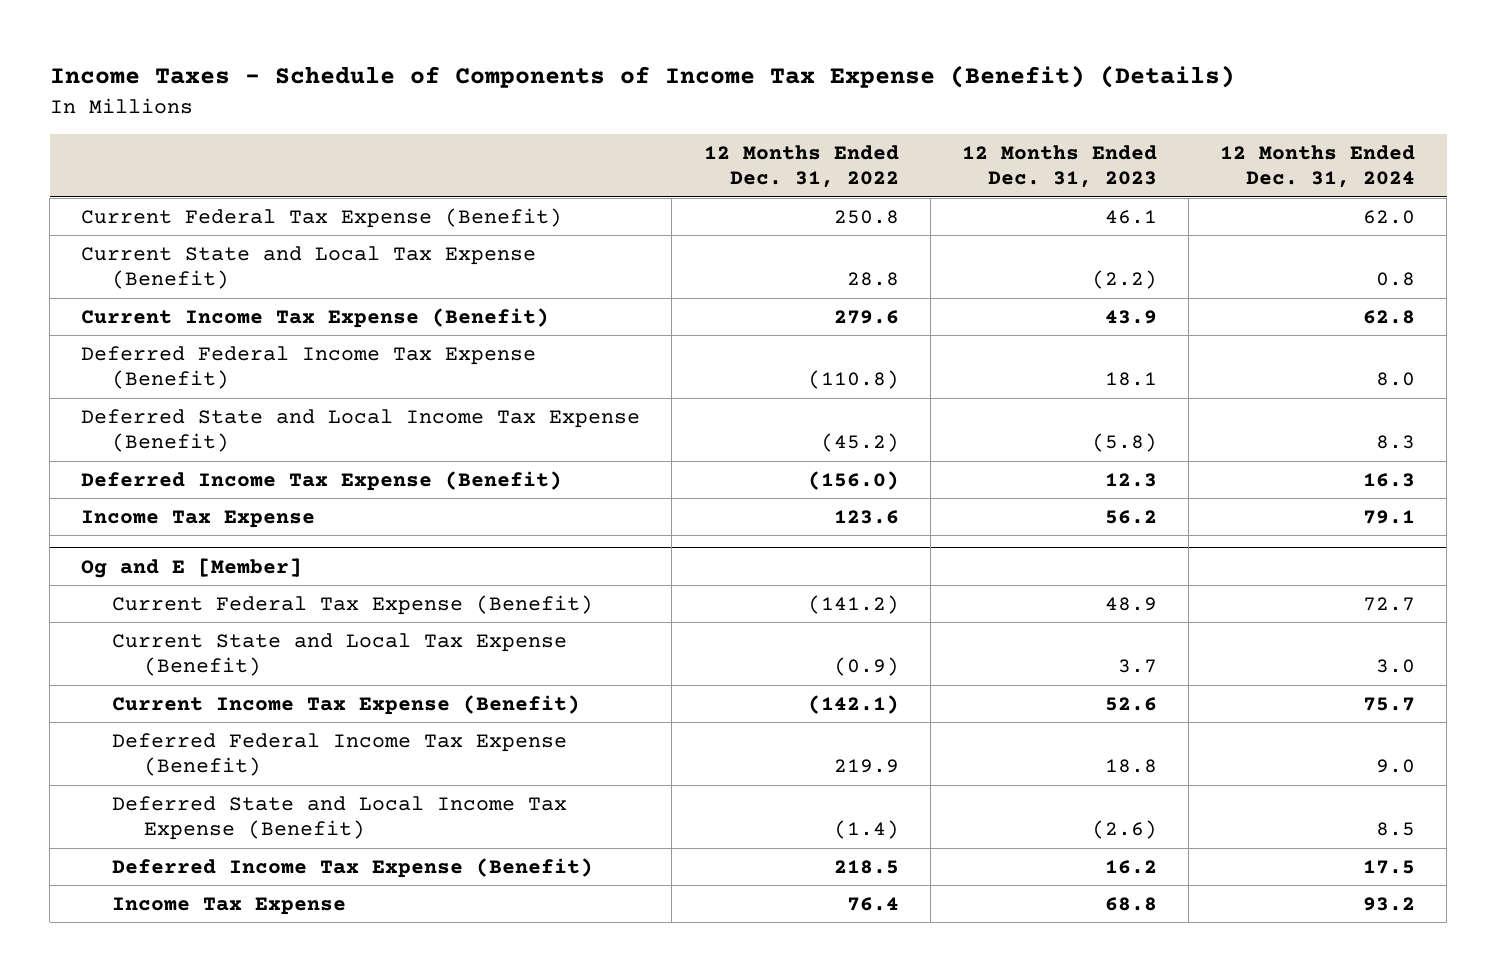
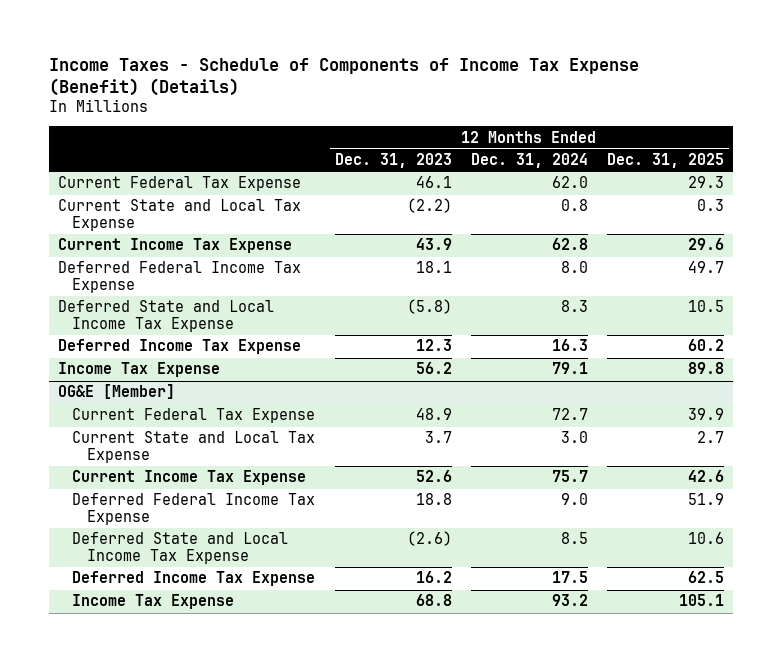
[703,145,899,189] 12 Months Ended Dec. 31, 2022 -> none
none -> [606,153,724,169] Dec. 31, 2025
[81,207,563,228] Current Federal Tax Expense (Benefit) -> [58,176,302,192] Current Federal Tax Expense
[81,245,537,290] Current State and Local Tax Expense (Benefit) -> [58,199,302,232] Current State and Local Tax Expense
[81,307,550,328] Current Income Tax Expense (Benefit) -> [58,238,293,254] Current Income Tax Expense
[81,345,537,390] Deferred Federal Income Tax Expense (Benefit) -> [58,261,302,294] Deferred Federal Income Tax Expense
[81,408,641,453] Deferred State and Local Income Tax Expense (Benefit) -> [58,300,275,333] Deferred State and Local Income Tax Expense
[81,470,563,491] Deferred Income Tax Expense (Benefit) -> [58,339,302,355] Deferred Income Tax Expense
[81,557,303,578] Og and E [Member] -> [58,384,176,400] OG&E [Member]
[112,594,594,615] Current Federal Tax Expense (Benefit) -> [72,408,316,424] Current Federal Tax Expense
[112,632,568,677] Current State and Local Tax Expense (Benefit) -> [72,431,316,464] Current State and Local Tax Expense
[112,694,581,715] Current Income Tax Expense (Benefit) -> [72,470,307,486] Current Income Tax Expense
[112,732,568,777] Deferred Federal Income Tax Expense (Benefit) -> [72,493,316,526] Deferred Federal Income Tax Expense
[112,795,568,841] Deferred State and Local Income Tax Expense (Benefit) -> [72,532,289,565] Deferred State and Local Income Tax Expense
[112,857,594,878] Deferred Income Tax Expense (Benefit) -> [72,571,316,587] Deferred Income Tax Expense

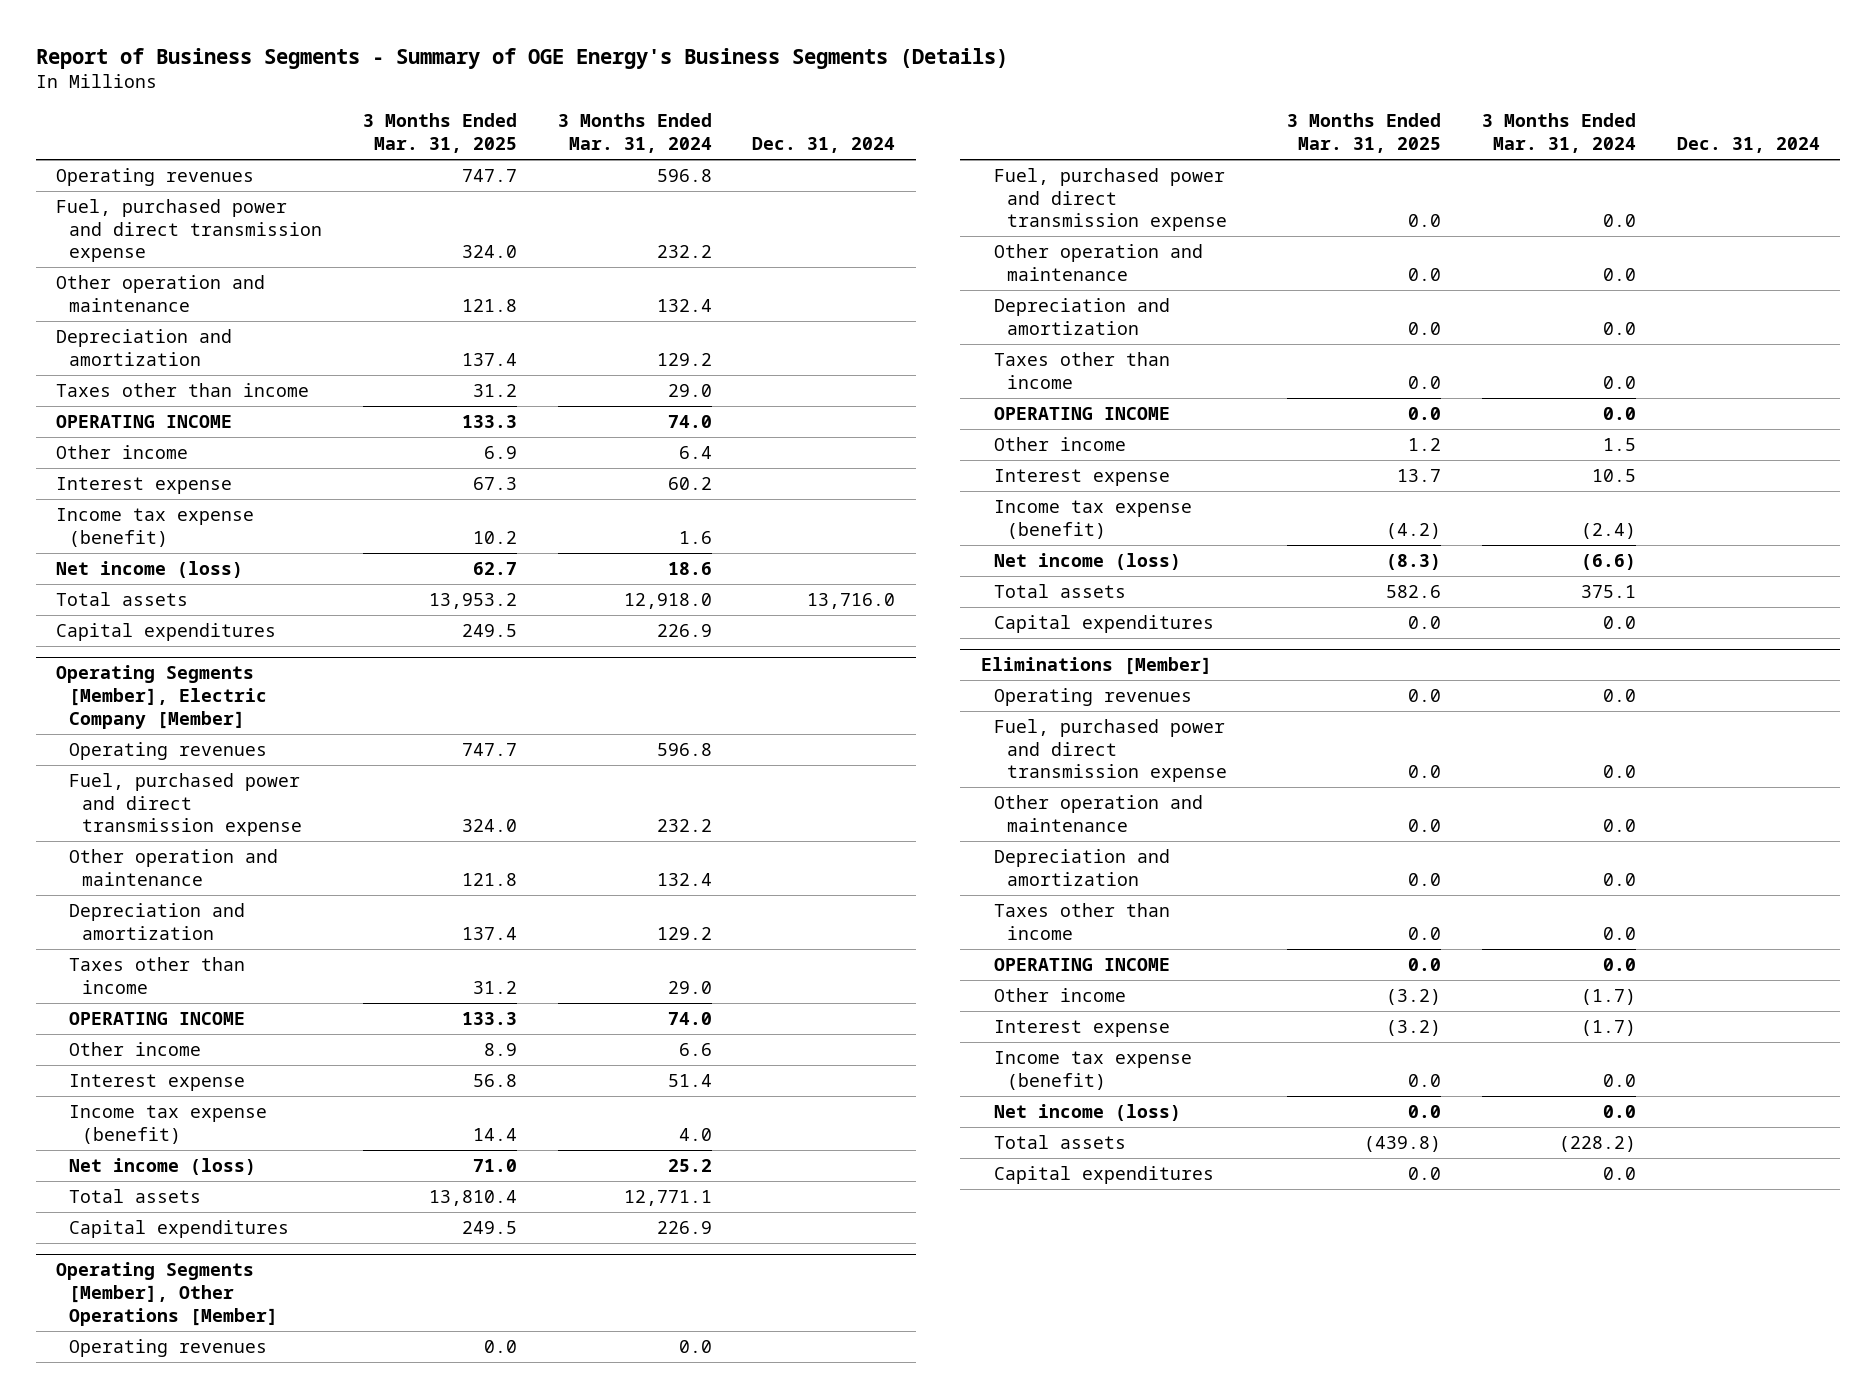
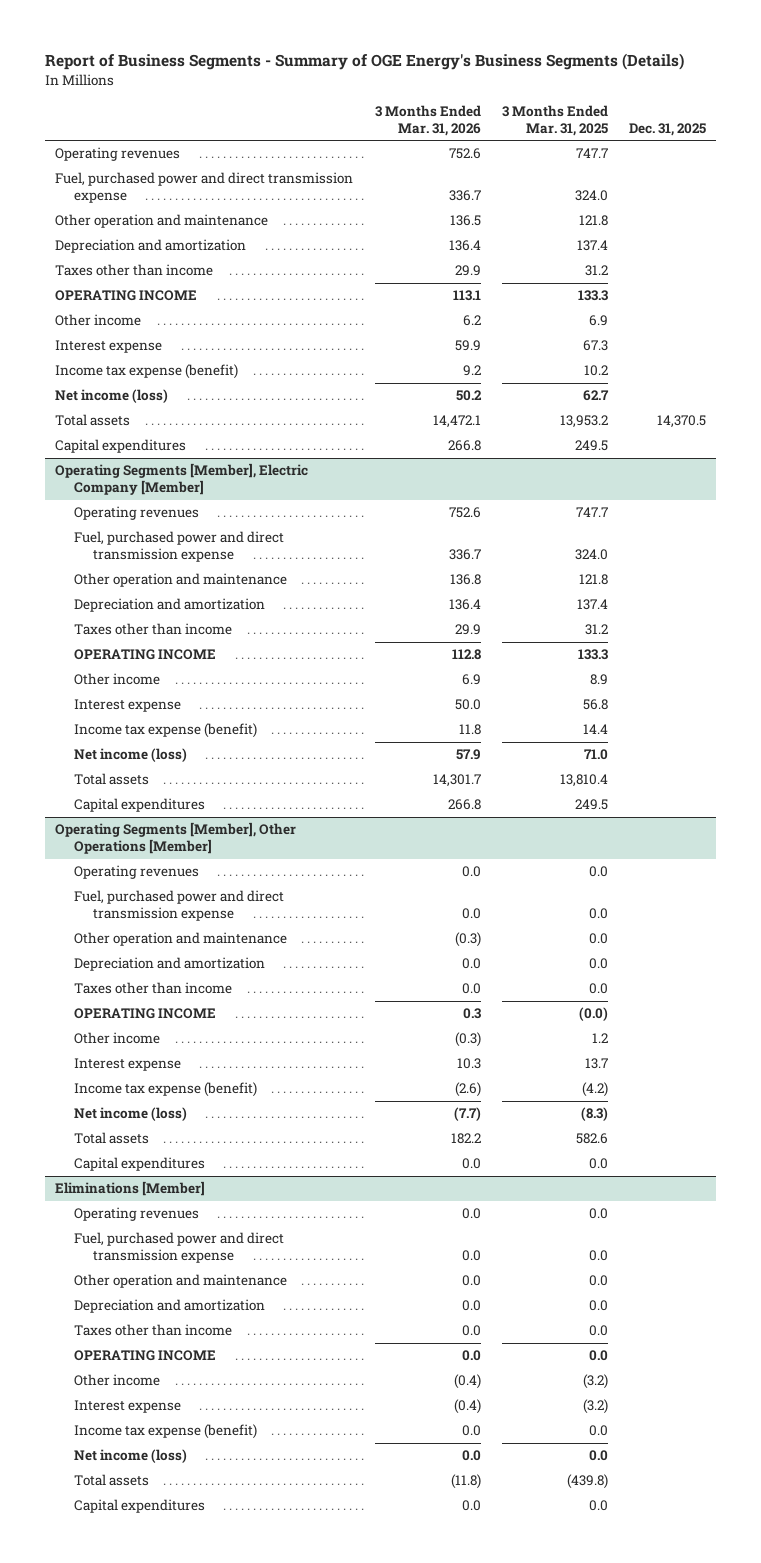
[557,113,712,154] 3 Months Ended Mar. 31, 2024 -> none
[752,137,896,154] Dec. 31, 2024 -> none
none -> [374,104,481,136] 3 Months Ended Mar. 31, 2026
none -> [628,122,706,136] Dec. 31, 2025
[1408,406,1442,420] 0.0 -> [578,1007,608,1022] (0.0)

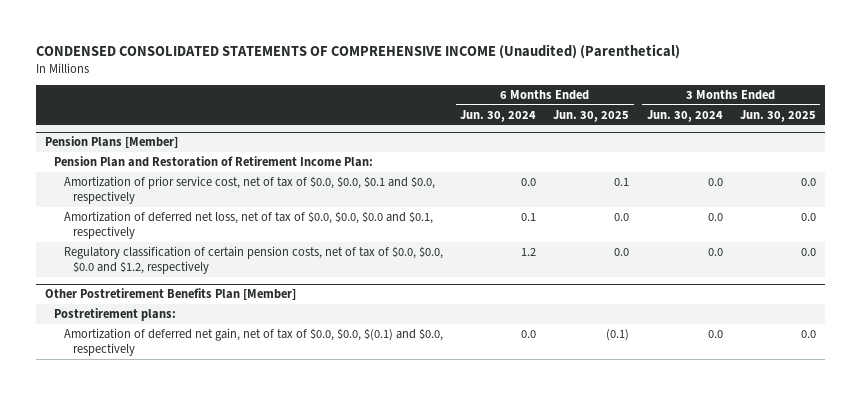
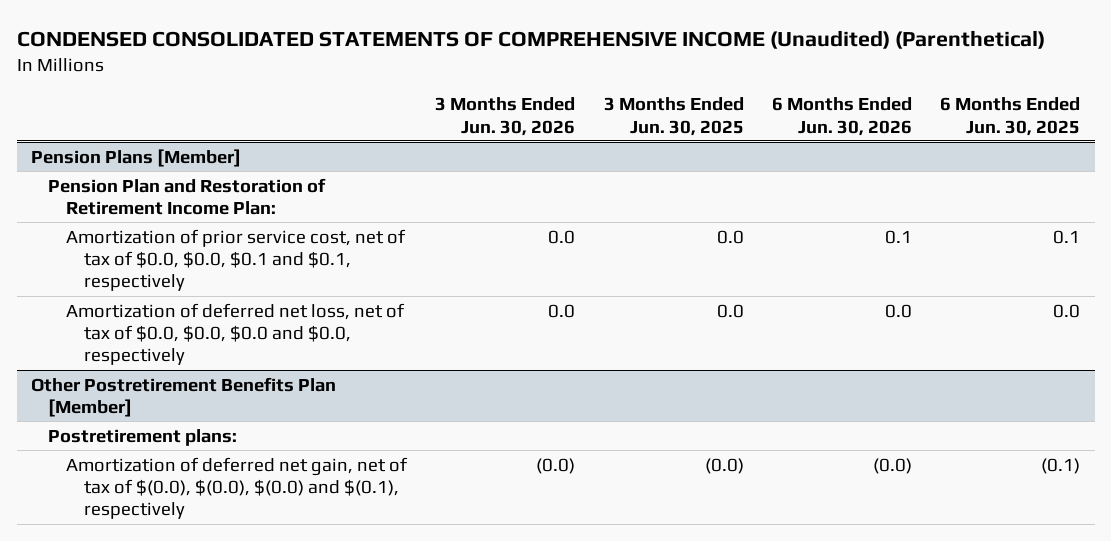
[460,109,537,122] Jun. 30, 2024 -> none
[646,109,723,122] Jun. 30, 2024 -> none
none -> [435,97,576,136] 3 Months Ended Jun. 30, 2026
none -> [772,97,913,136] 6 Months Ended Jun. 30, 2026
[63,245,443,274] Regulatory classification of certain pension costs, net of tax of $0.0, $0.0, $0.0 and $1.2, respectively -> none
[63,175,435,204] Amortization of prior service cost, net of tax of $0.0, $0.0, $0.1 and $0.0, respectively -> [65,228,406,292] Amortization of prior service cost, net of tax of $0.0, $0.0, $0.1 and $0.1, respectively
[63,210,433,239] Amortization of deferred net loss, net of tax of $0.0, $0.0, $0.0 and $0.1, respectively -> [65,302,405,366] Amortization of deferred net loss, net of tax of $0.0, $0.0, $0.0 and $0.0, respectively
[63,327,443,356] Amortization of deferred net gain, net of tax of $0.0, $0.0, $(0.1) and $0.0, respectively -> [65,456,408,520] Amortization of deferred net gain, net of tax of $(0.0), $(0.0), $(0.0) and $(0.1), respectively
[800,329,816,338] 0.0 -> [704,457,744,474] (0.0)

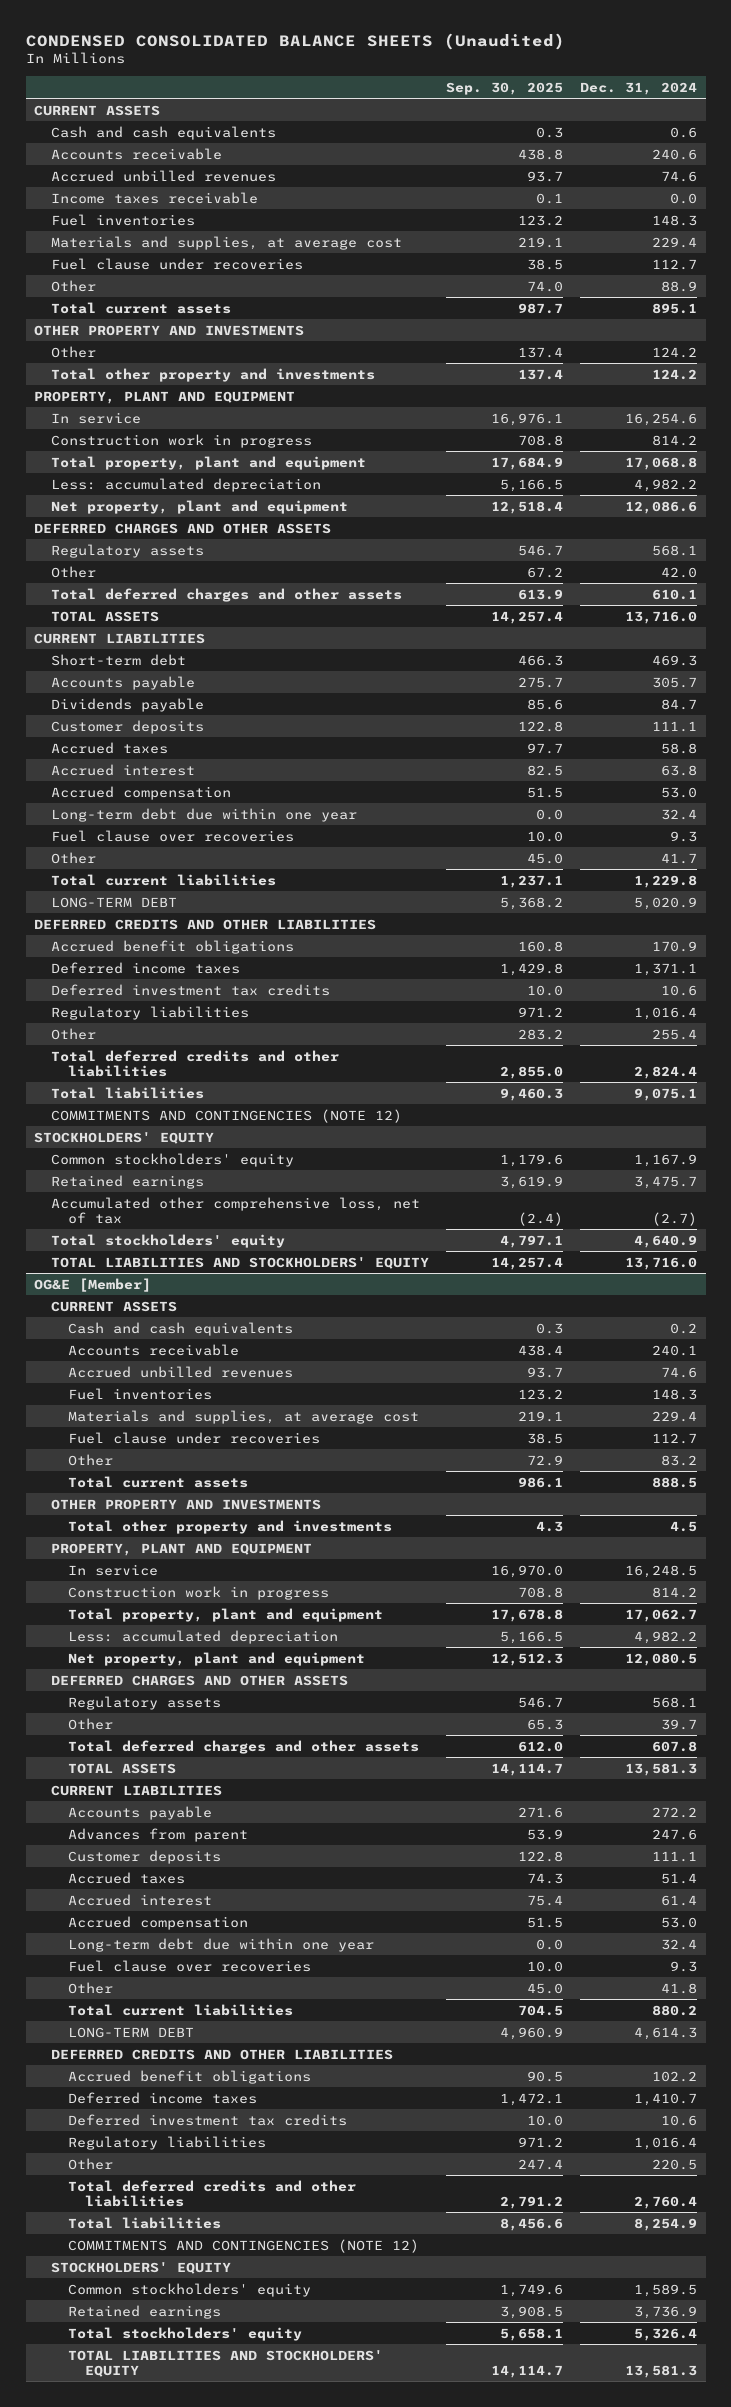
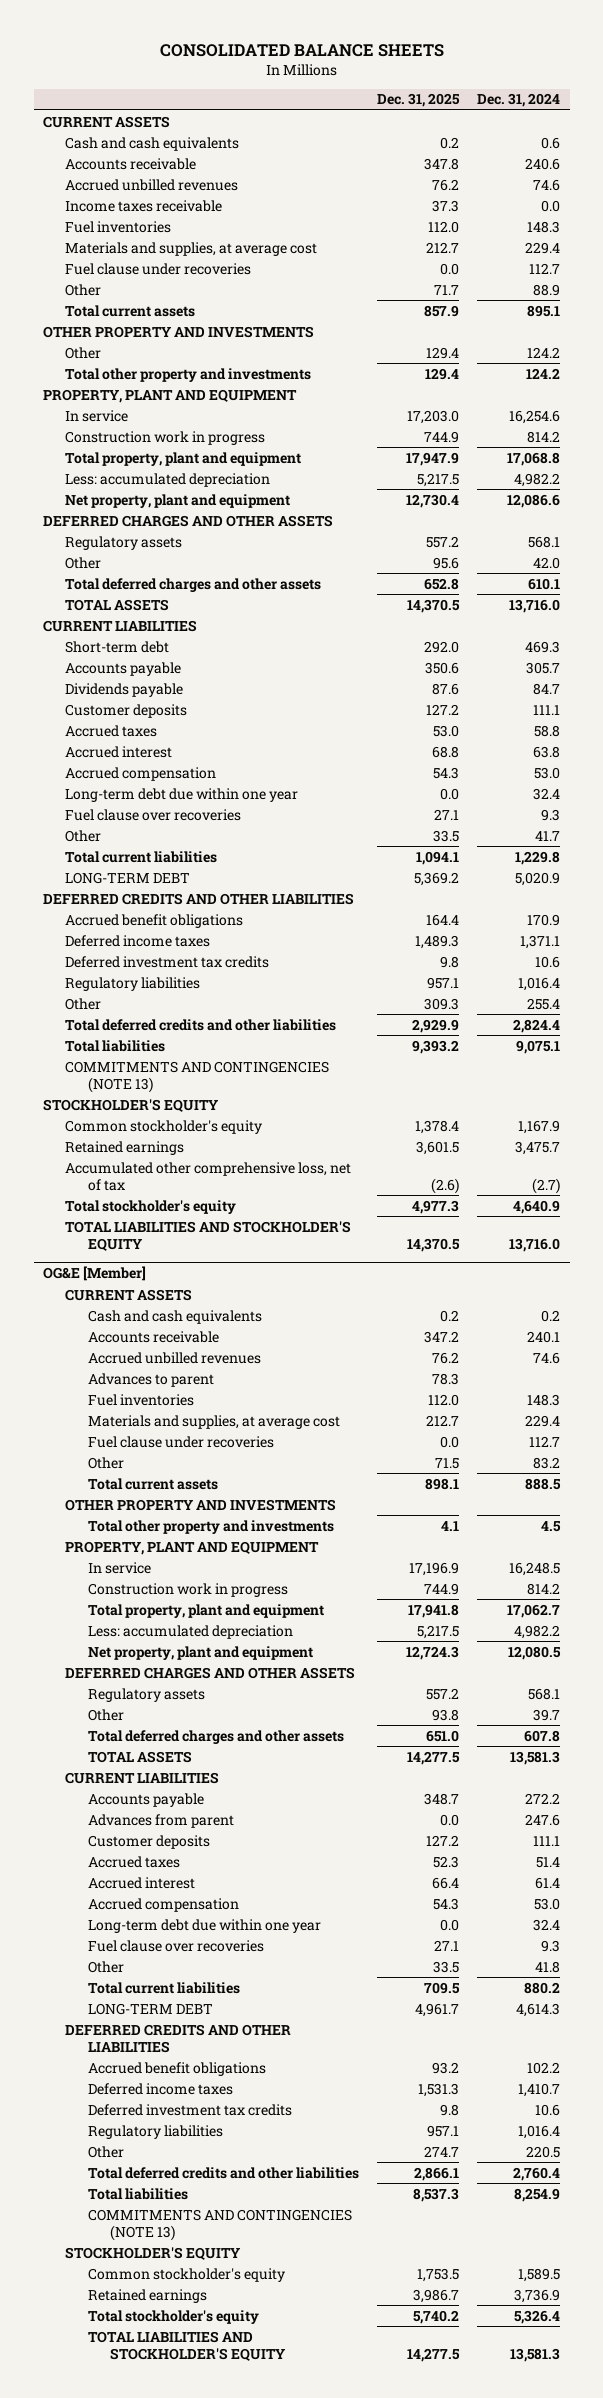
[25,32,565,50] CONDENSED CONSOLIDATED BALANCE SHEETS (Unaudited) -> [159,43,444,57] CONSOLIDATED BALANCE SHEETS
[446,81,564,95] Sep. 30, 2025 -> none
none -> [377,93,461,108] Dec. 31, 2025
[51,1108,403,1123] COMMITMENTS AND CONTINGENCIES (NOTE 12) -> [65,1060,330,1093] COMMITMENTS AND CONTINGENCIES (NOTE 13)
[34,1131,215,1144] STOCKHOLDERS' EQUITY -> [42,1098,219,1112] STOCKHOLDER'S EQUITY
[51,1152,295,1167] Common stockholders' equity -> [65,1119,263,1134] Common stockholder's equity
[51,1233,286,1248] Total stockholders' equity -> [65,1199,237,1214] Total stockholder's equity
[51,1256,430,1269] TOTAL LIABILITIES AND STOCKHOLDERS' EQUITY -> [65,1220,352,1251] TOTAL LIABILITIES AND STOCKHOLDER'S EQUITY
none -> [87,1372,214,1387] Advances to parent
[67,2238,419,2253] COMMITMENTS AND CONTINGENCIES (NOTE 12) -> [87,2208,352,2241] COMMITMENTS AND CONTINGENCIES (NOTE 13)
[51,2261,232,2274] STOCKHOLDERS' EQUITY -> [65,2246,242,2260] STOCKHOLDER'S EQUITY
[67,2282,311,2297] Common stockholders' equity -> [87,2267,285,2282] Common stockholder's equity
[67,2326,302,2341] Total stockholders' equity -> [87,2309,259,2324] Total stockholder's equity
[67,2349,383,2377] TOTAL LIABILITIES AND STOCKHOLDERS' EQUITY -> [87,2330,287,2361] TOTAL LIABILITIES AND STOCKHOLDER'S EQUITY

